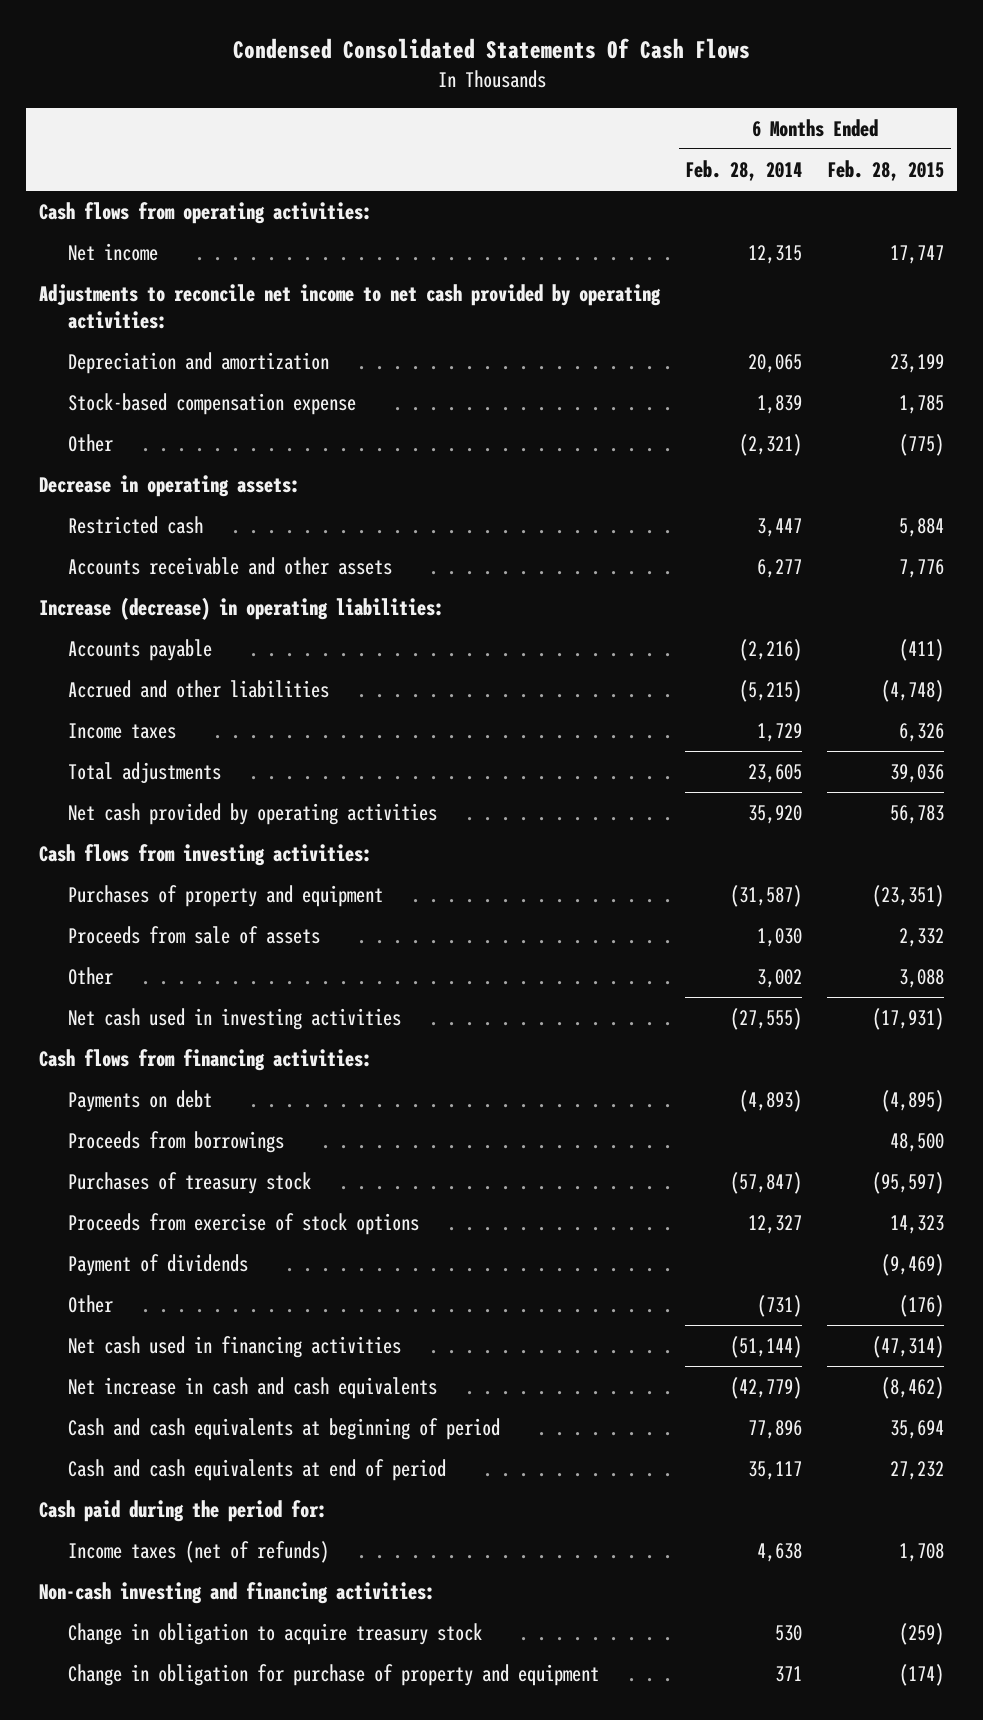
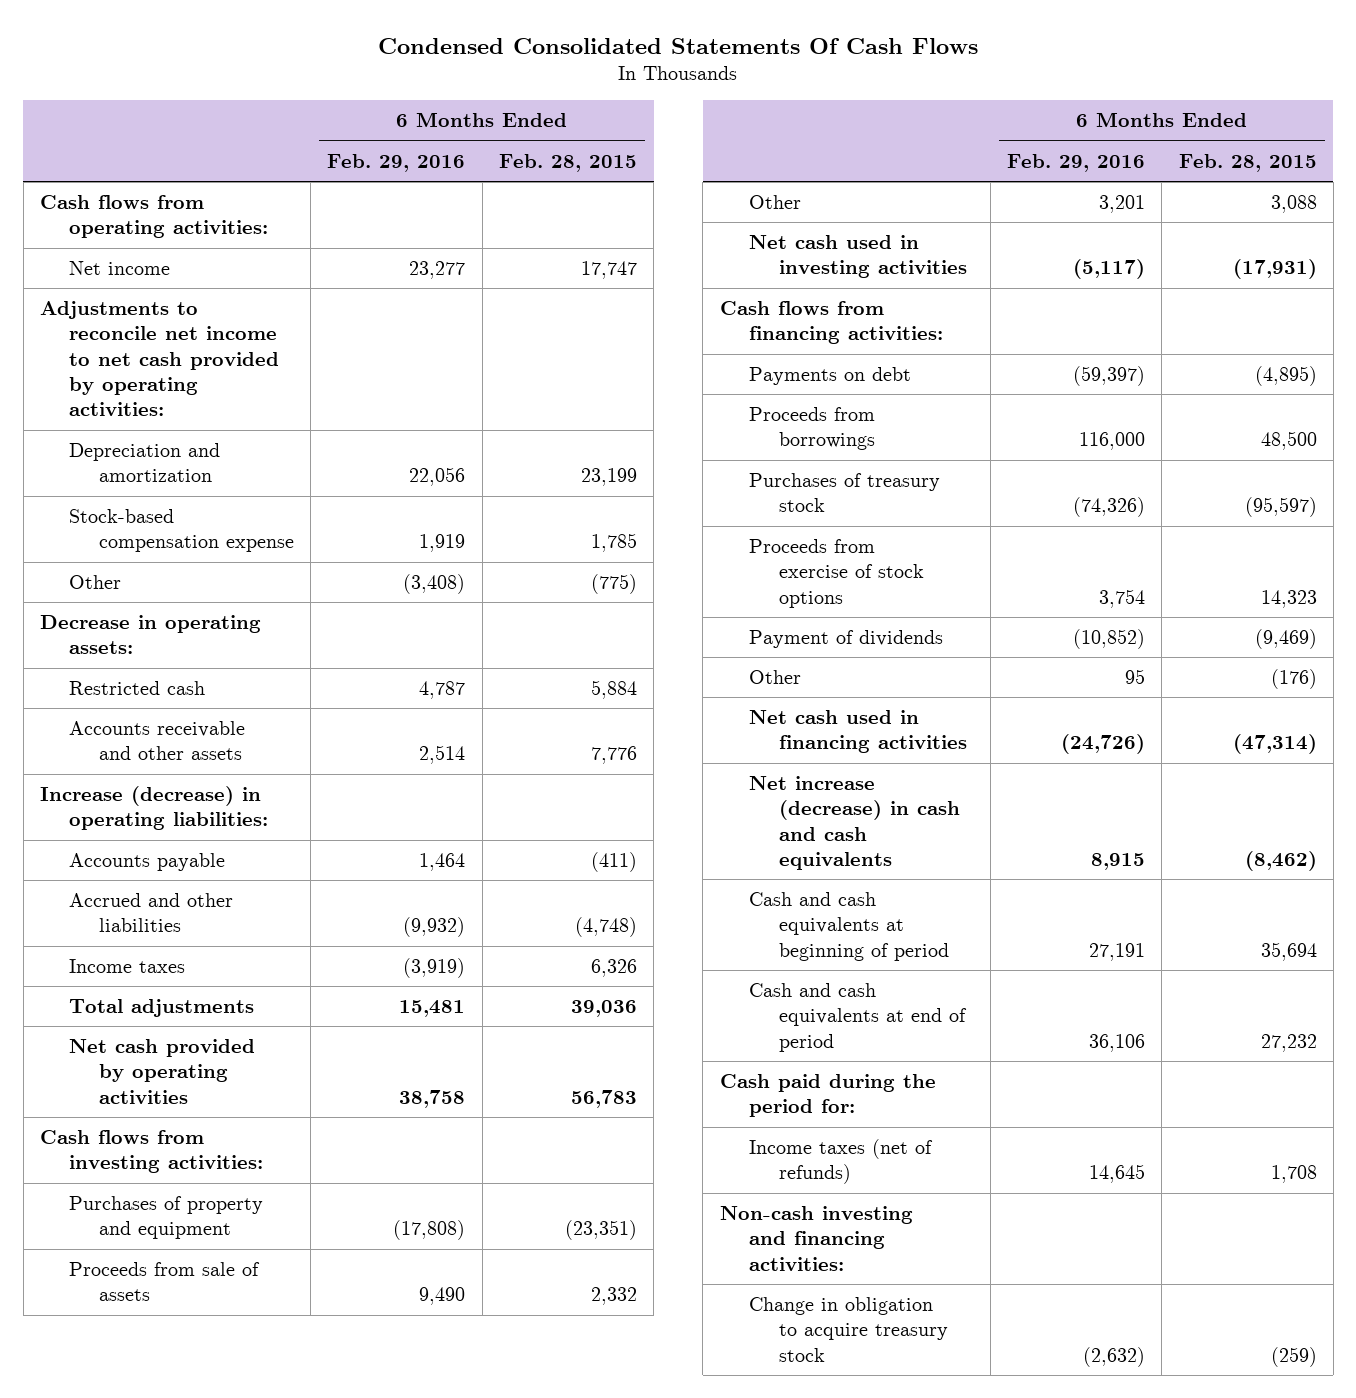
[685,159,803,181] Feb. 28, 2014 -> none
none -> [327,153,466,172] Feb. 29, 2016
[68,1377,438,1400] Net increase in cash and cash equivalents -> [749,776,960,871] Net increase (decrease) in cash and cash equivalents
[68,1664,600,1687] Change in obligation for purchase of property and equipment -> none

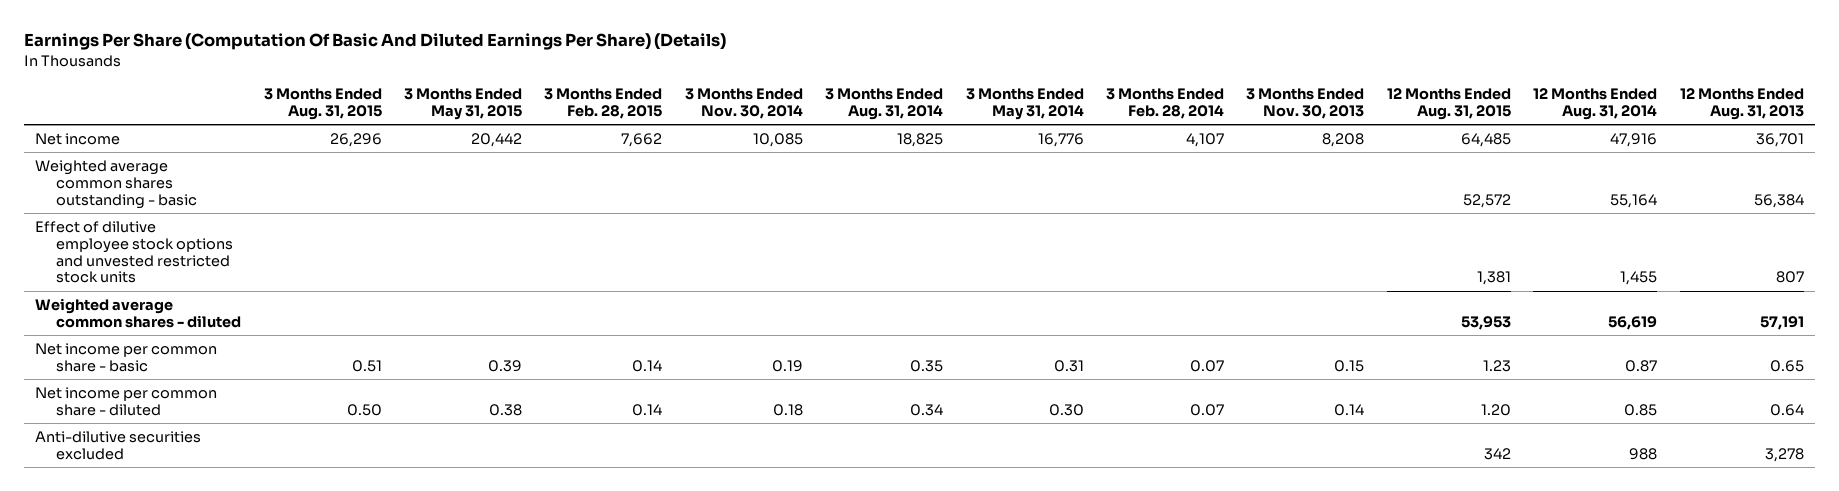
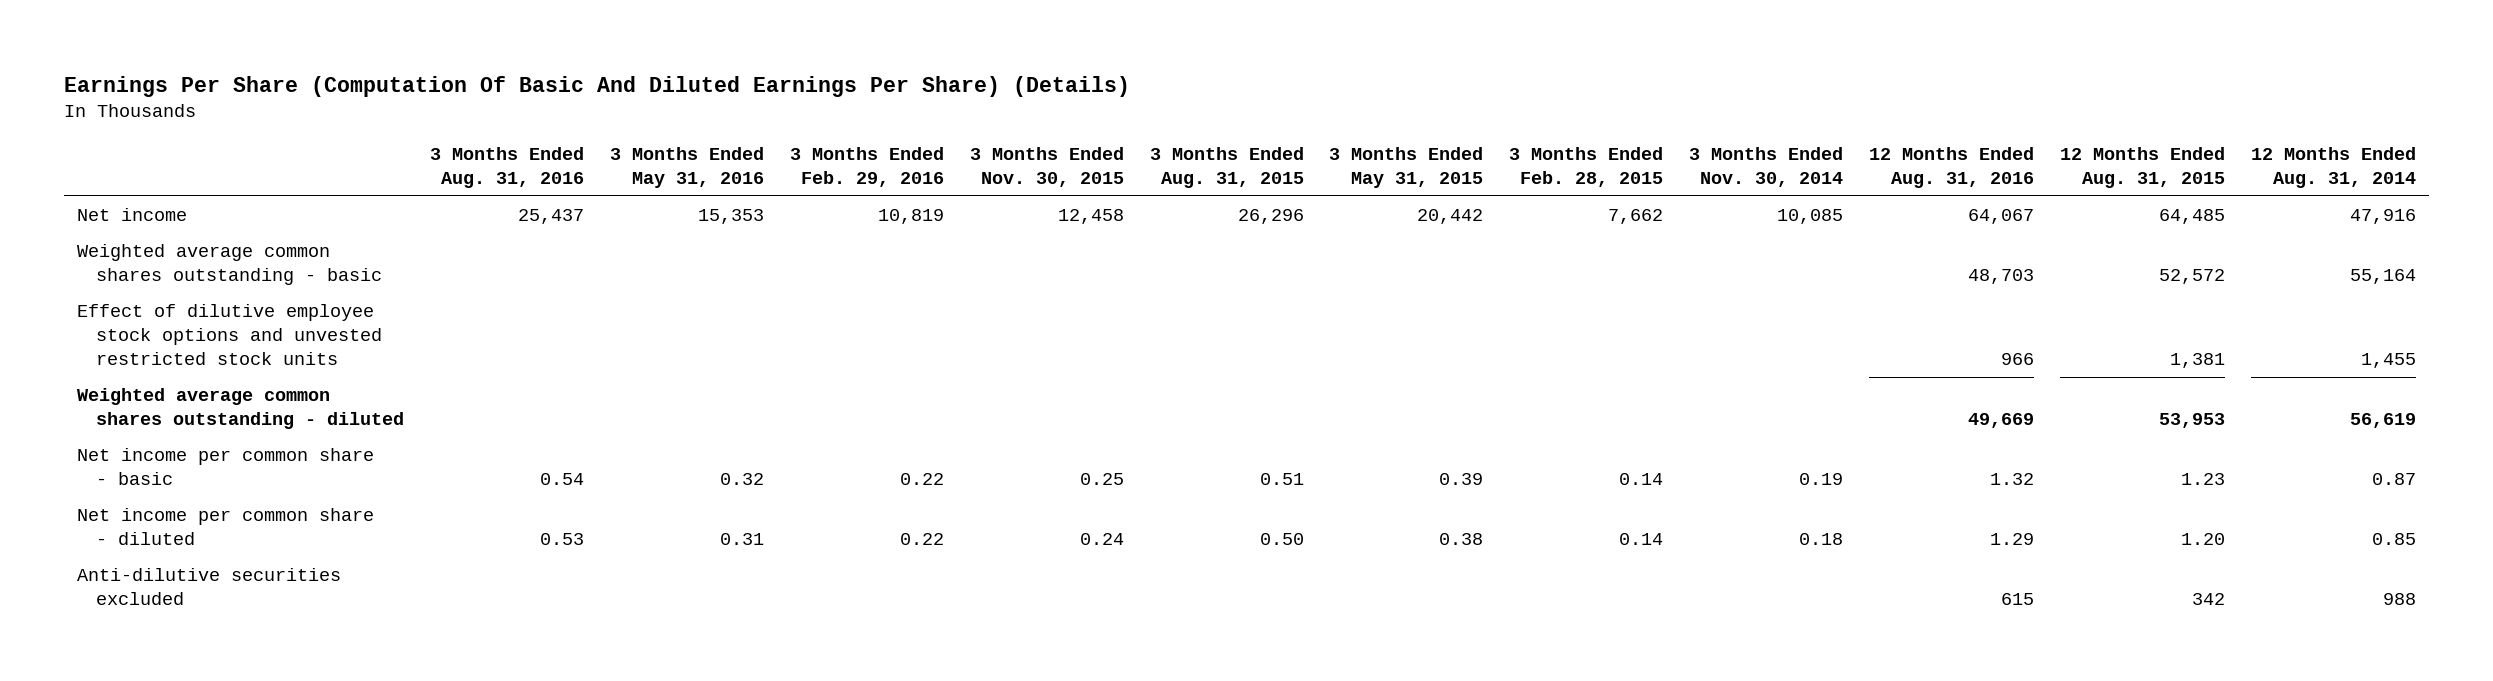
[825,88,944,121] 3 Months Ended Aug. 31, 2014 -> none
[965,88,1084,121] 3 Months Ended May 31, 2014 -> none
[1106,88,1225,120] 3 Months Ended Feb. 28, 2014 -> none
[1246,88,1365,120] 3 Months Ended Nov. 30, 2013 -> none
[1679,88,1804,121] 12 Months Ended Aug. 31, 2013 -> none
none -> [429,147,584,189] 3 Months Ended Aug. 31, 2016
none -> [609,147,764,189] 3 Months Ended May 31, 2016
none -> [789,147,944,188] 3 Months Ended Feb. 29, 2016
none -> [969,147,1124,188] 3 Months Ended Nov. 30, 2015
none -> [1869,147,2035,189] 12 Months Ended Aug. 31, 2016
[35,297,242,328] Weighted average common shares - diluted -> [76,388,404,430] Weighted average common shares outstanding - diluted

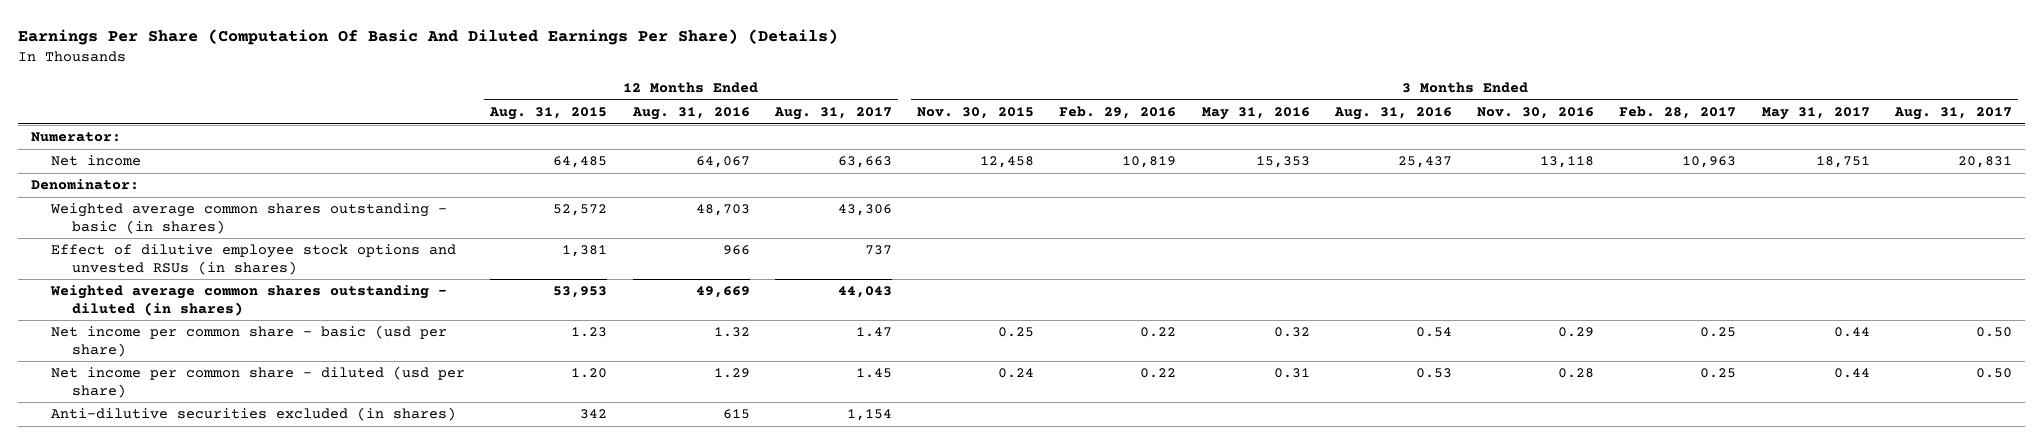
[1149,147,1304,189] 3 Months Ended Aug. 31, 2015 -> none
[1329,147,1484,189] 3 Months Ended May 31, 2015 -> none
[1509,147,1664,188] 3 Months Ended Feb. 28, 2015 -> none
[1689,147,1844,188] 3 Months Ended Nov. 30, 2014 -> none
[2251,147,2417,189] 12 Months Ended Aug. 31, 2014 -> none
none -> [773,107,892,121] Aug. 31, 2017
none -> [1477,107,1595,120] Nov. 30, 2016
none -> [1619,106,1737,120] Feb. 28, 2017
none -> [1761,107,1870,121] May 31, 2017
none -> [1893,107,2012,121] Aug. 31, 2017
none -> [30,132,121,143] Numerator:
none -> [30,179,139,191] Denominator:
[76,244,382,286] Weighted average common shares outstanding - basic -> [50,203,448,234] Weighted average common shares outstanding - basic (in shares)
[76,304,382,366] Effect of dilutive employee stock options and unvested restricted stock units -> [51,244,457,275] Effect of dilutive employee stock options and unvested RSUs (in shares)
[76,388,404,430] Weighted average common shares outstanding - diluted -> [50,285,448,316] Weighted average common shares outstanding - diluted (in shares)
[76,448,374,486] Net income per common share - basic -> [51,325,448,357] Net income per common share - basic (usd per share)
[76,508,374,546] Net income per common share - diluted -> [51,366,466,398] Net income per common share - diluted (usd per share)
[76,568,341,606] Anti-dilutive securities excluded -> [51,407,457,422] Anti-dilutive securities excluded (in shares)

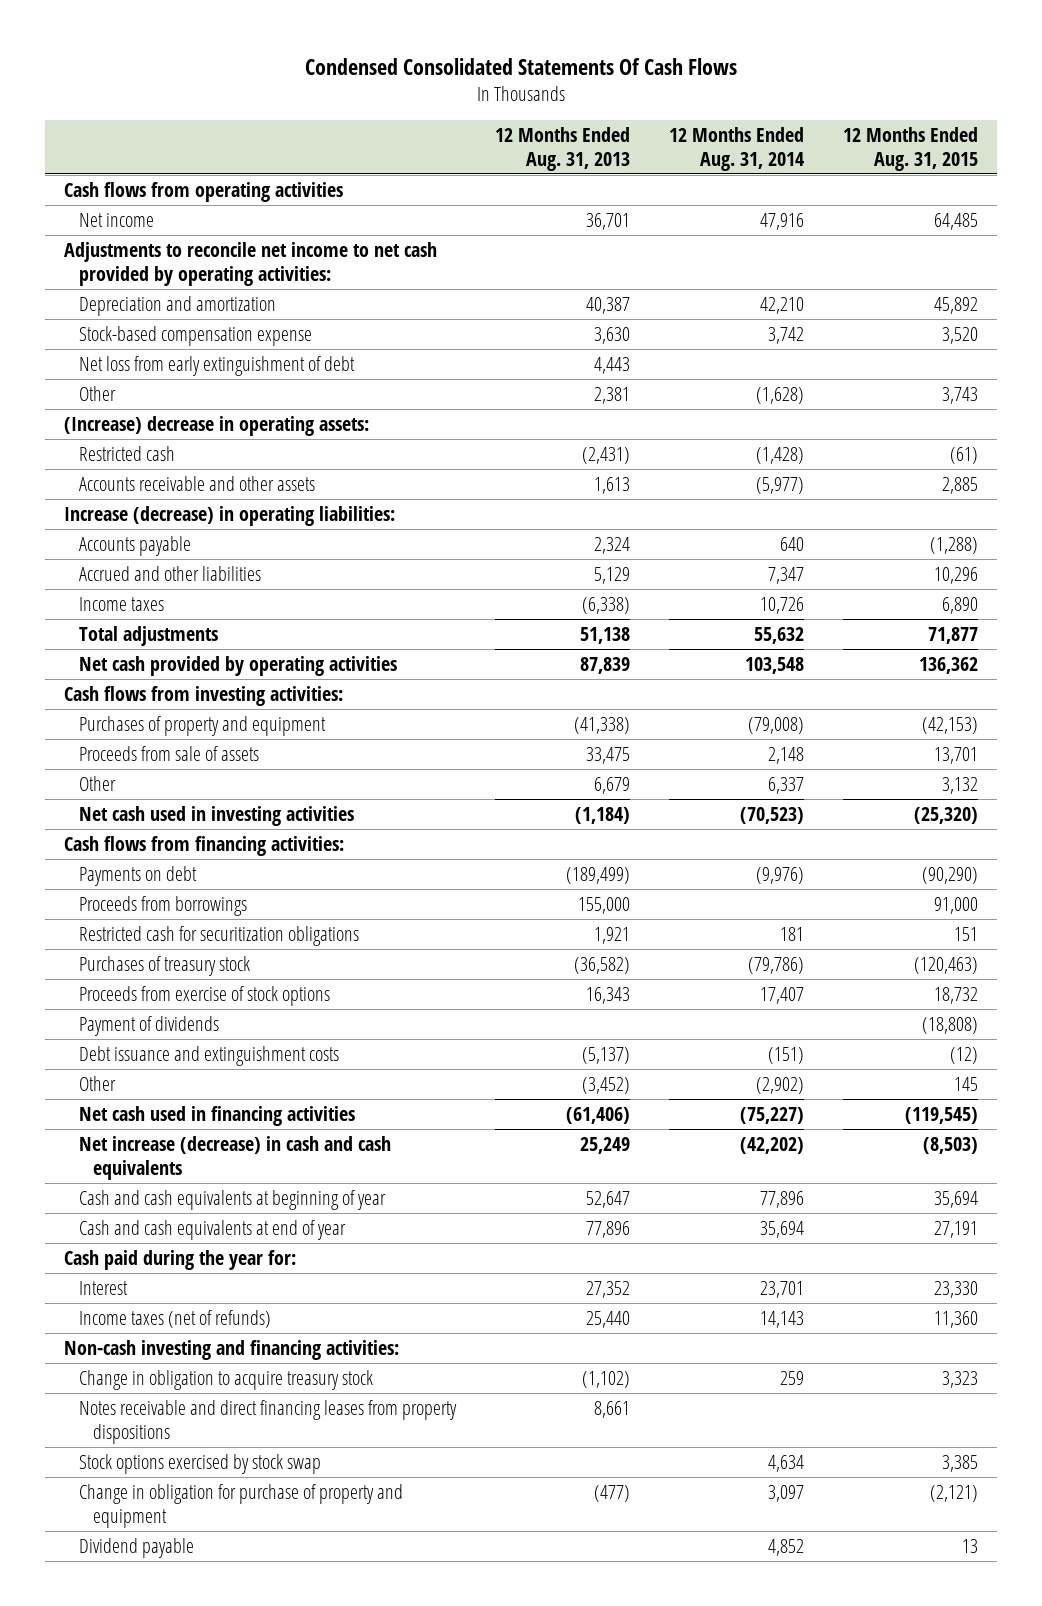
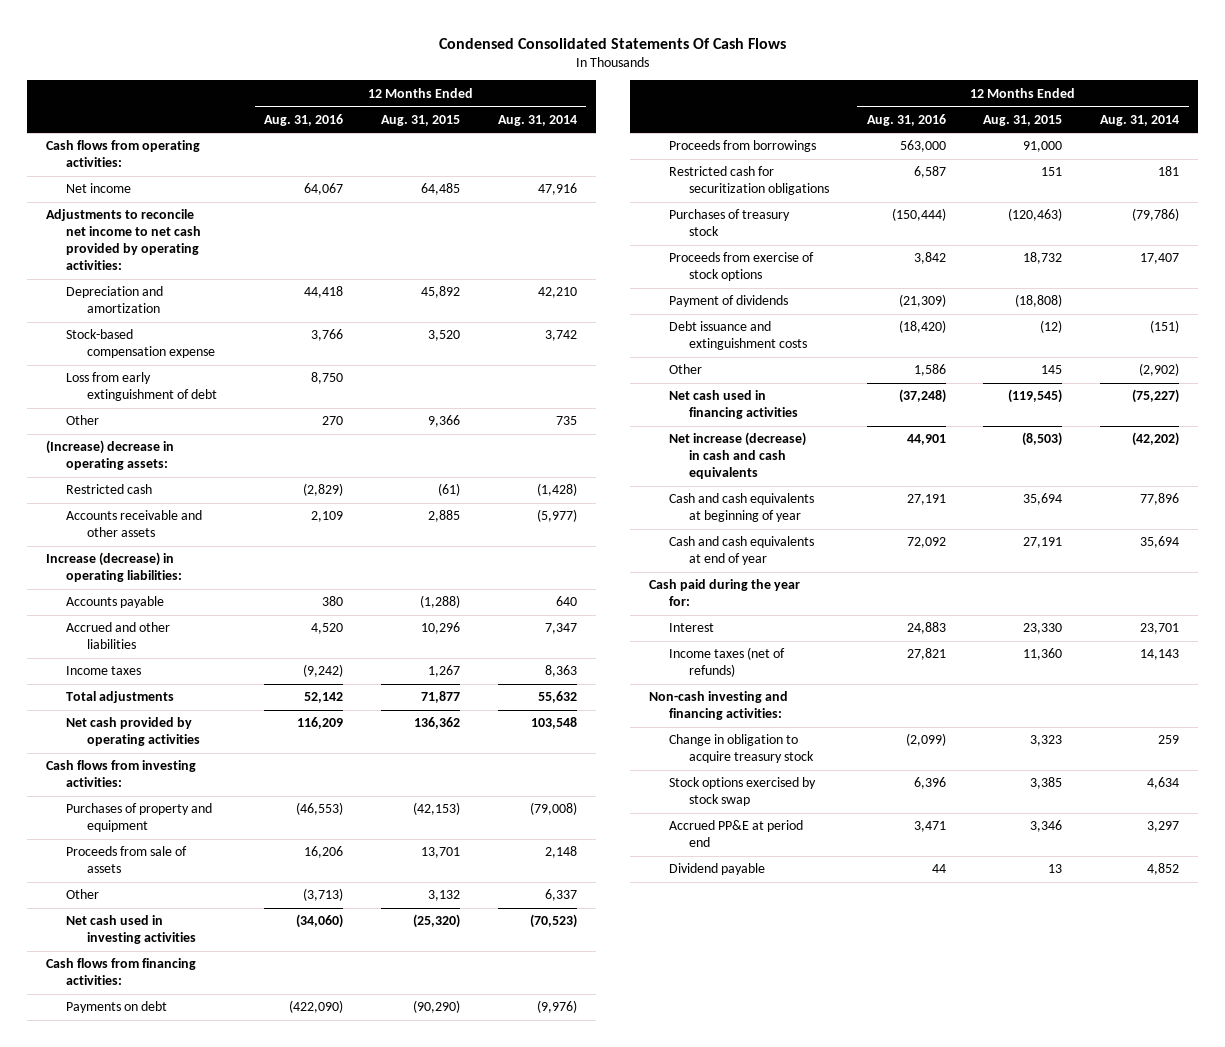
[494,126,630,171] 12 Months Ended Aug. 31, 2013 -> none
none -> [264,113,344,126] Aug. 31, 2016
[64,181,344,202] Cash flows from operating activities -> [46,140,201,168] Cash flows from operating activities:
[78,355,355,376] Net loss from early extinguishment of debt -> [66,372,217,402] Loss from early extinguishment of debt
[755,386,804,404] (1,628) -> [555,416,577,426] 735
[941,386,978,404] 3,743 -> [428,415,461,428] 9,366
[759,596,804,614] 10,726 -> [544,665,577,678] 8,363
[941,596,978,614] 6,890 -> [428,665,461,678] 1,267
[78,1399,457,1444] Notes receivable and direct financing leases from property dispositions -> none
[78,1483,403,1528] Change in obligation for purchase of property and equipment -> none
none -> [668,820,803,848] Accrued PP&E at period end

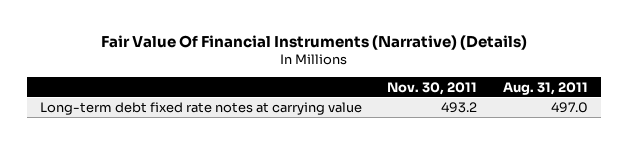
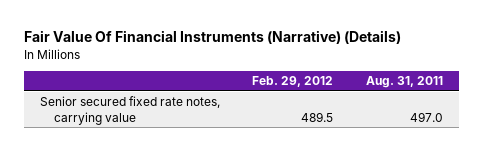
[387,81,478,95] Nov. 30, 2011 -> none
none -> [252,76,334,88] Feb. 29, 2012
[39,102,362,116] Long-term debt fixed rate notes at carrying value -> [39,96,220,125] Senior secured fixed rate notes, carrying value

